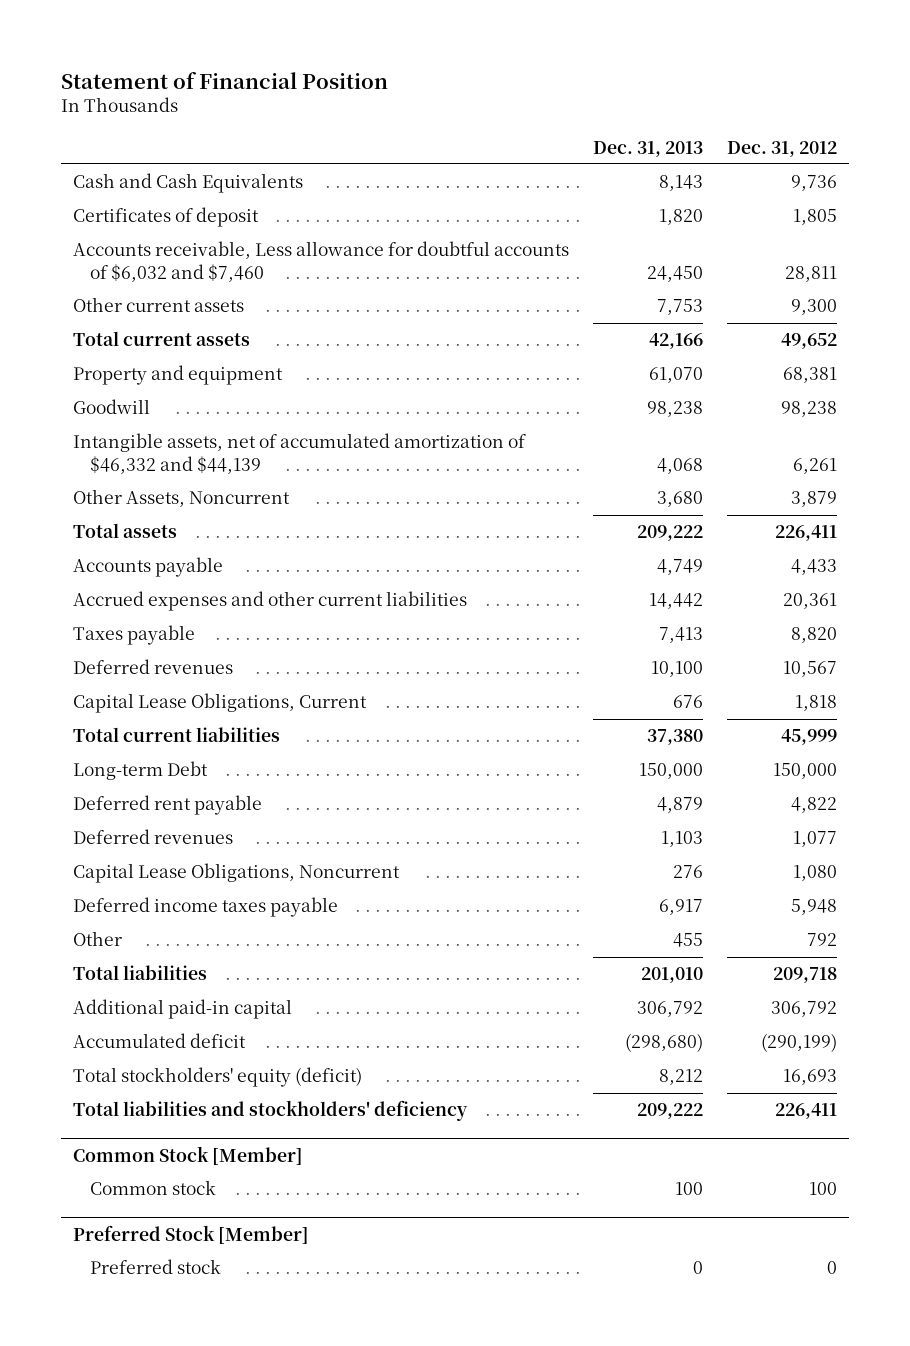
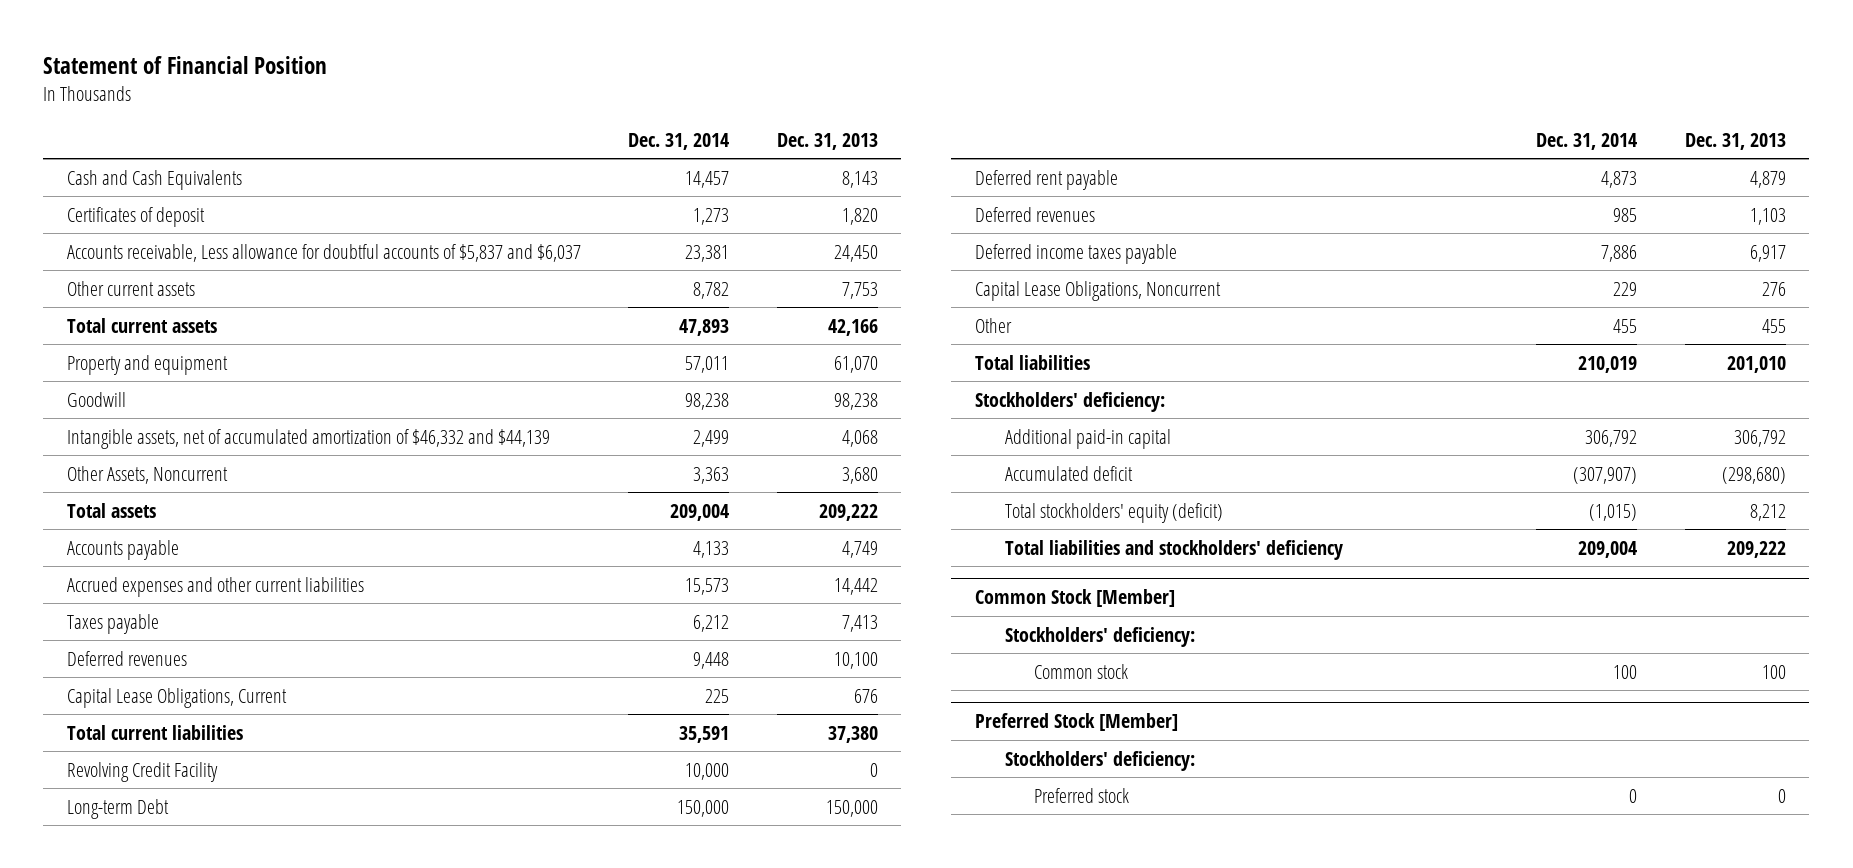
[726,140,837,157] Dec. 31, 2012 -> none
none -> [628,132,730,150] Dec. 31, 2014
[72,241,569,282] Accounts receivable, Less allowance for doubtful accounts of $6,032 and $7,460 -> [66,243,581,262] Accounts receivable, Less allowance for doubtful accounts of $5,837 and $6,037
none -> [66,761,218,782] Revolving Credit Facility
[72,863,400,884] Capital Lease Obligations, Noncurrent -> [975,280,1222,301] Capital Lease Obligations, Noncurrent
none -> [975,391,1166,412] Stockholders' deficiency:
none -> [1004,626,1195,647] Stockholders' deficiency:
none -> [1004,750,1195,771] Stockholders' deficiency:

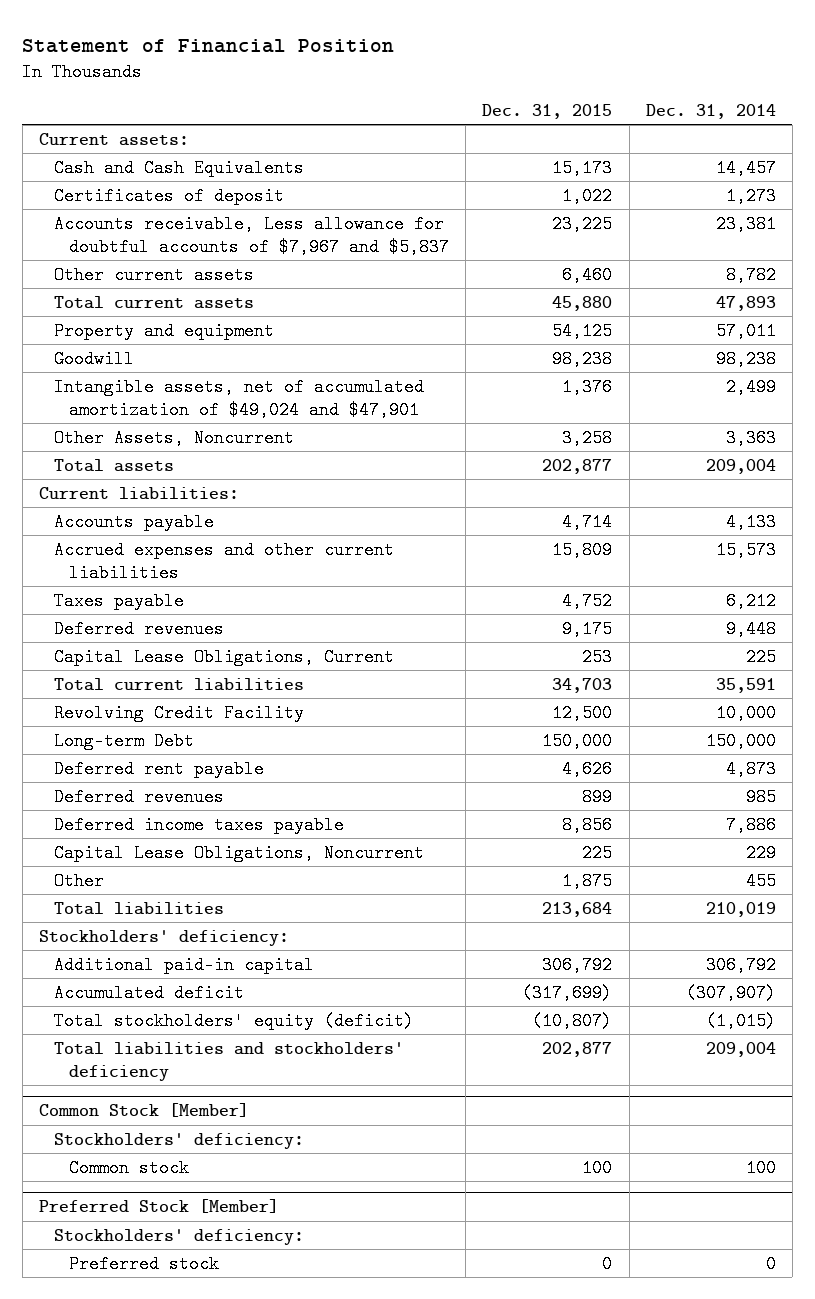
[776,132,878,150] Dec. 31, 2013 -> none
none -> [482,104,613,120] Dec. 31, 2015
none -> [39,132,190,146] Current assets:
[66,243,581,262] Accounts receivable, Less allowance for doubtful accounts of $5,837 and $6,037 -> [53,214,449,257] Accounts receivable, Less allowance for doubtful accounts of $7,967 and $5,837
[66,428,550,449] Intangible assets, net of accumulated amortization of $46,332 and $44,139 -> [53,377,424,420] Intangible assets, net of accumulated amortization of $49,024 and $47,901
none -> [39,486,240,500] Current liabilities:

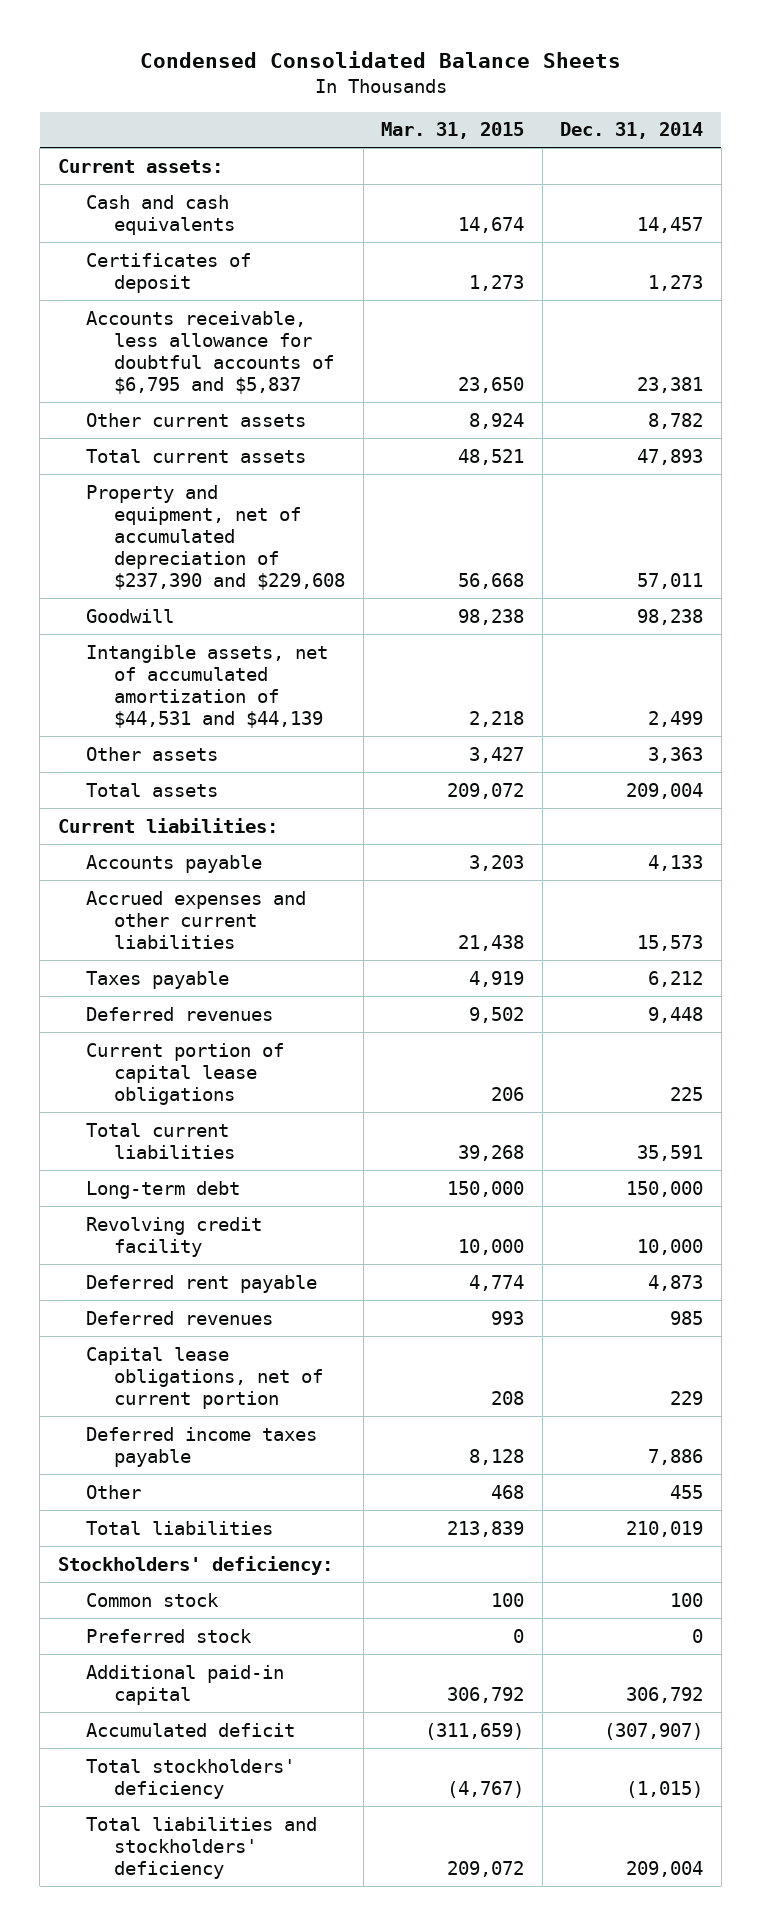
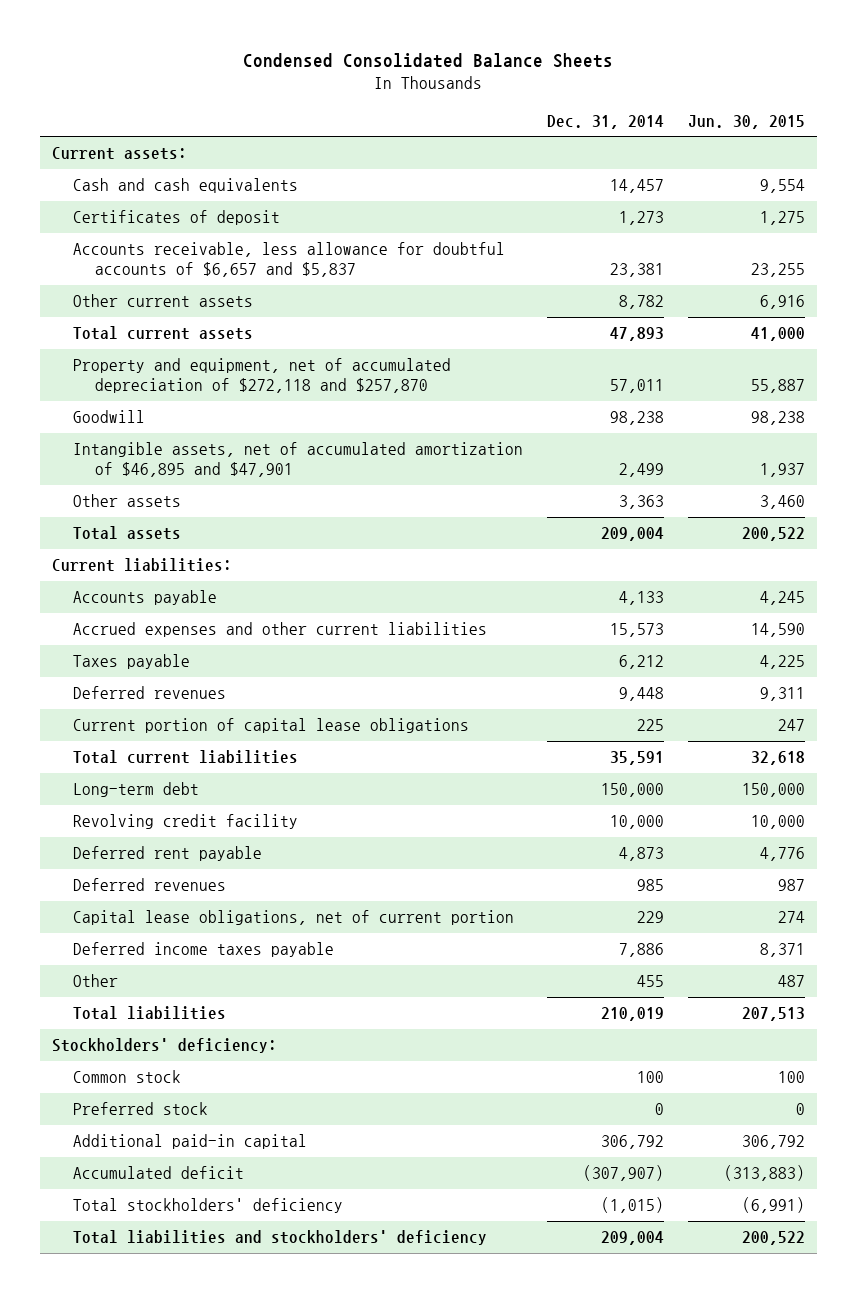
[381,122,525,140] Mar. 31, 2015 -> none
none -> [687,114,805,129] Jun. 30, 2015
[86,310,335,394] Accounts receivable, less allowance for doubtful accounts of $6,795 and $5,837 -> [73,242,506,277] Accounts receivable, less allowance for doubtful accounts of $6,657 and $5,837
[86,484,346,590] Property and equipment, net of accumulated depreciation of $237,390 and $229,608 -> [73,358,452,393] Property and equipment, net of accumulated depreciation of $272,118 and $257,870
[86,644,329,728] Intangible assets, net of accumulated amortization of $44,531 and $44,139 -> [73,442,524,477] Intangible assets, net of accumulated amortization of $46,895 and $47,901

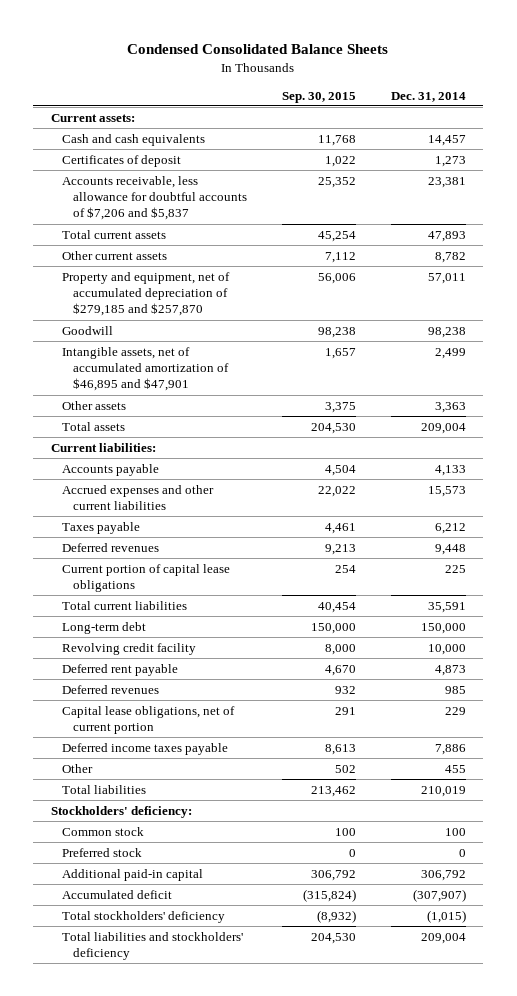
[687,114,805,129] Jun. 30, 2015 -> none
none -> [281,91,356,103] Sep. 30, 2015
[73,242,506,277] Accounts receivable, less allowance for doubtful accounts of $6,657 and $5,837 -> [61,175,247,221] Accounts receivable, less allowance for doubtful accounts of $7,206 and $5,837
[73,294,254,308] Other current assets -> [61,250,167,260] Other current assets
[73,358,452,393] Property and equipment, net of accumulated depreciation of $272,118 and $257,870 -> [61,271,230,317] Property and equipment, net of accumulated depreciation of $279,185 and $257,870

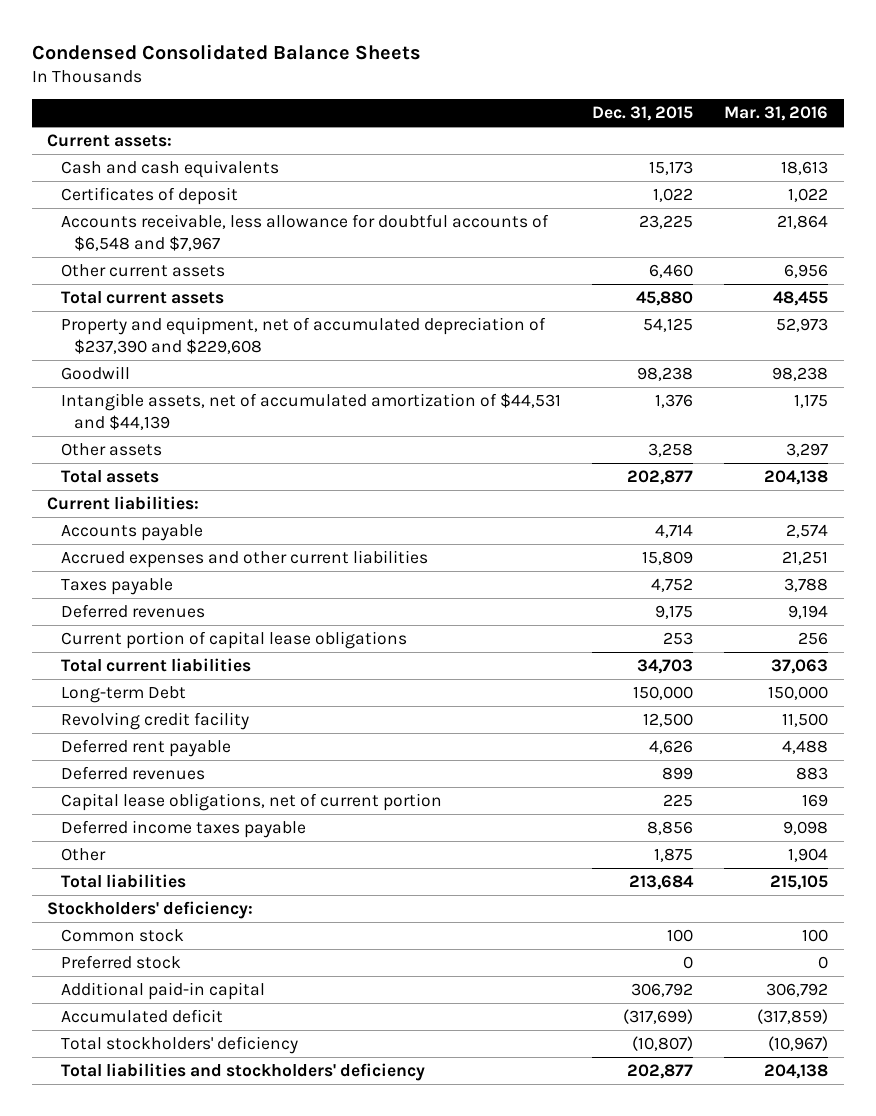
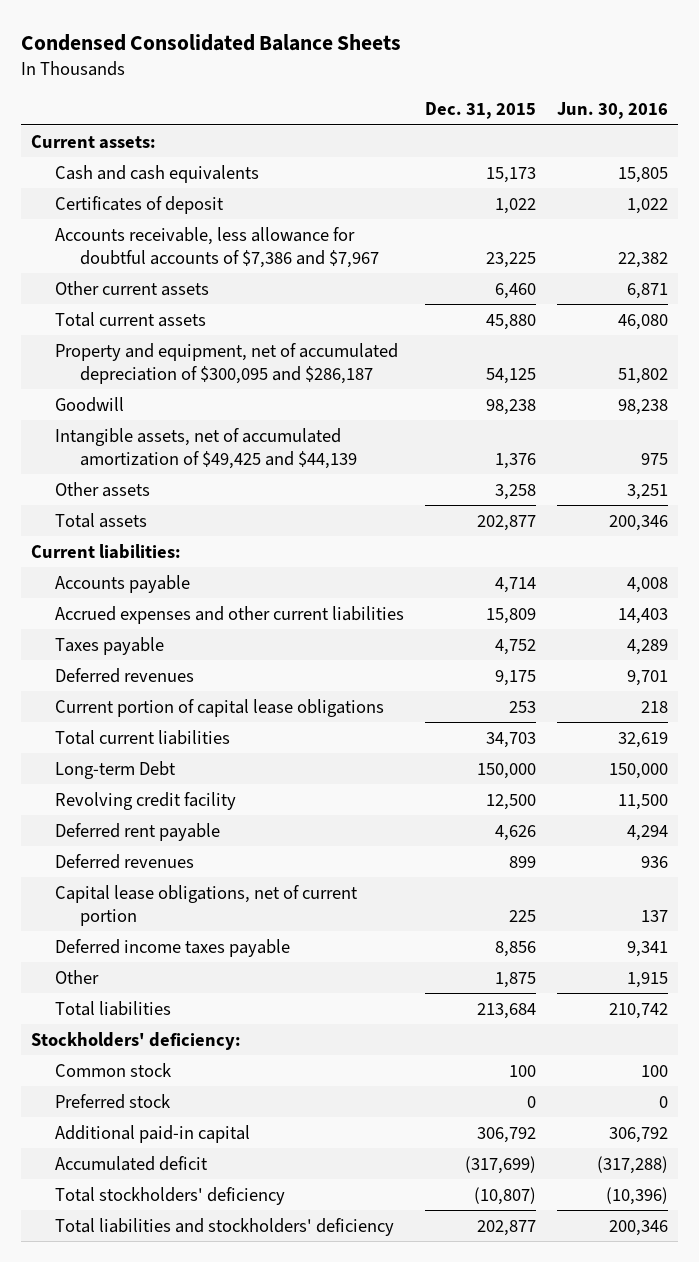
[724,106,829,122] Mar. 31, 2016 -> none
none -> [556,102,668,120] Jun. 30, 2016
[60,213,549,251] Accounts receivable, less allowance for doubtful accounts of $6,548 and $7,967 -> [55,226,379,268] Accounts receivable, less allowance for doubtful accounts of $7,386 and $7,967
[60,316,546,354] Property and equipment, net of accumulated depreciation of $237,390 and $229,608 -> [55,342,399,384] Property and equipment, net of accumulated depreciation of $300,095 and $286,187
[60,392,561,430] Intangible assets, net of accumulated amortization of $44,531 and $44,139 -> [55,427,357,469] Intangible assets, net of accumulated amortization of $49,425 and $44,139

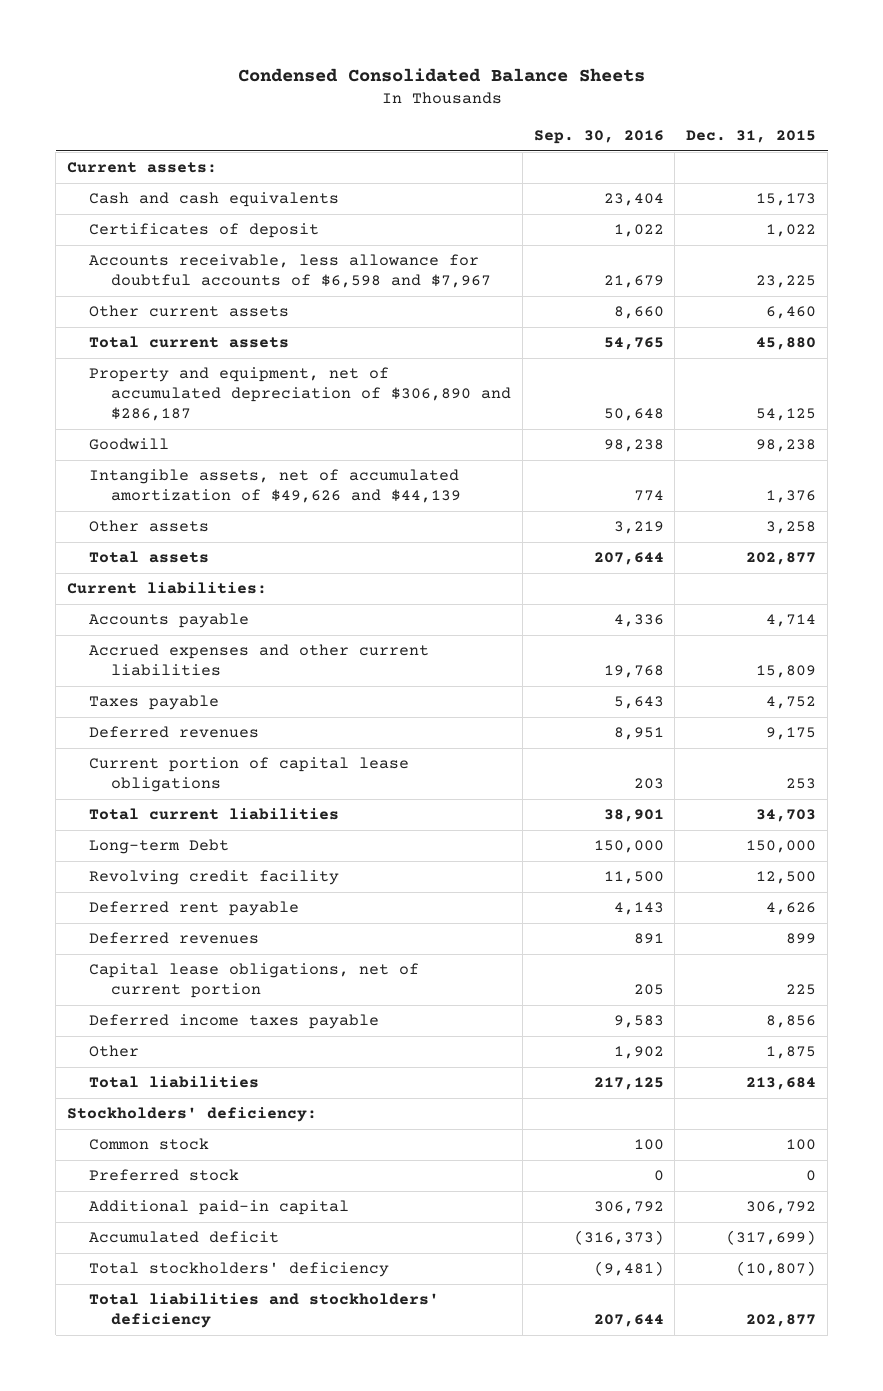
[556,102,668,120] Jun. 30, 2016 -> none
none -> [533,130,664,145] Sep. 30, 2016
[55,226,379,268] Accounts receivable, less allowance for doubtful accounts of $7,386 and $7,967 -> [89,254,492,289] Accounts receivable, less allowance for doubtful accounts of $6,598 and $7,967
[55,342,399,384] Property and equipment, net of accumulated depreciation of $300,095 and $286,187 -> [89,367,512,422] Property and equipment, net of accumulated depreciation of $306,890 and $286,187
[55,427,357,469] Intangible assets, net of accumulated amortization of $49,425 and $44,139 -> [89,469,462,504] Intangible assets, net of accumulated amortization of $49,626 and $44,139

